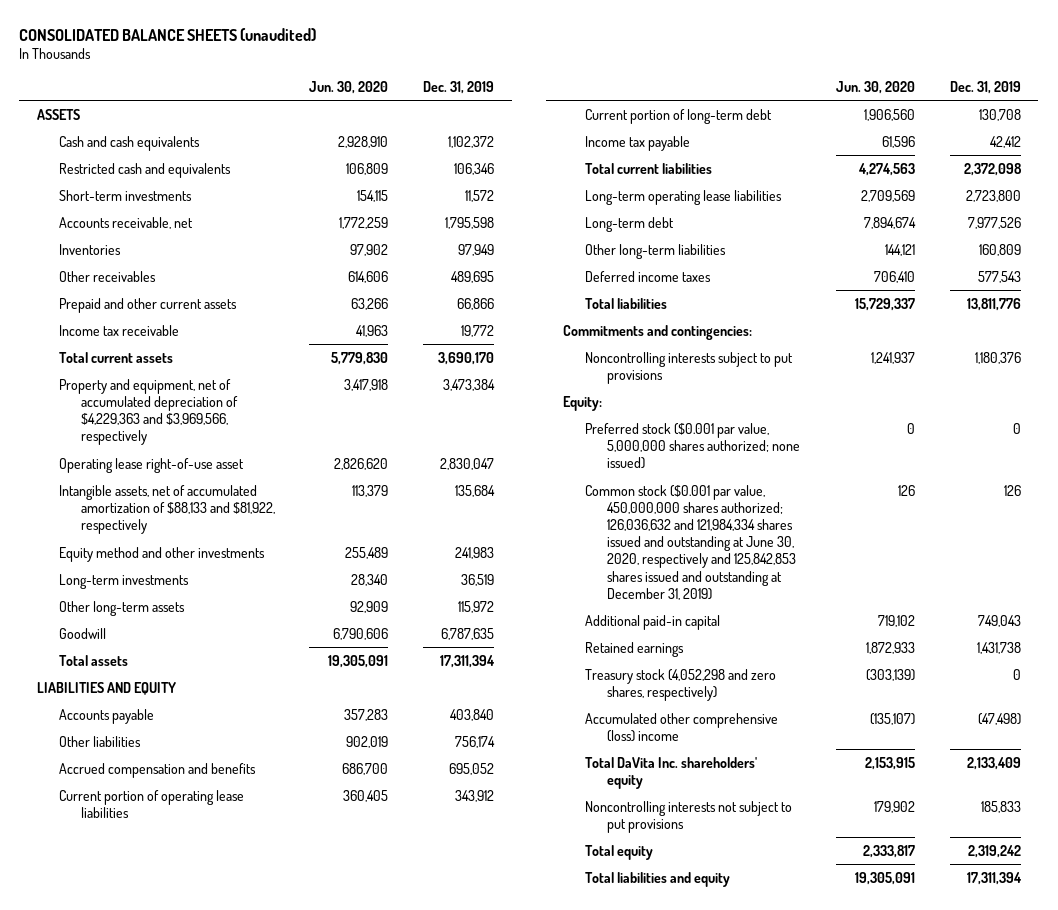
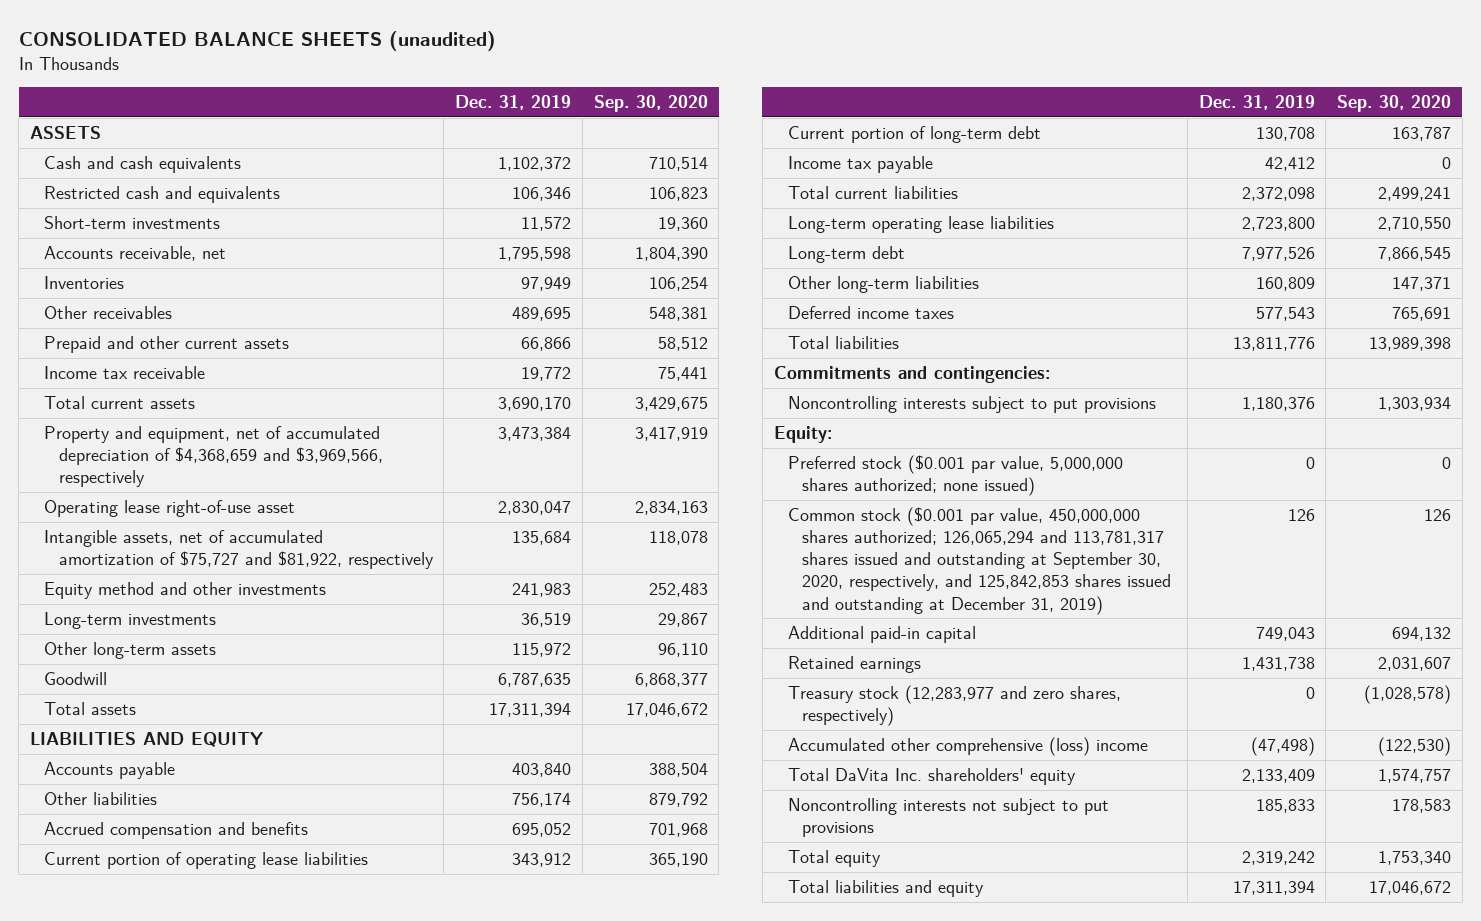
[309,80,389,94] Jun. 30, 2020 -> none
none -> [593,95,708,113] Sep. 30, 2020
[58,378,238,446] Property and equipment, net of accumulated depreciation of $4,229,363 and $3,969,566, respectively -> [44,426,383,488] Property and equipment, net of accumulated depreciation of $4,368,659 and $3,969,566, respectively
[58,484,275,535] Intangible assets, net of accumulated amortization of $88,133 and $81,922, respectively -> [44,530,434,570] Intangible assets, net of accumulated amortization of $75,727 and $81,922, respectively
[585,484,797,600] Common stock ($0.001 par value, 450,000,000 shares authorized; 126,036,632 and 121,984,334 shares issued and outstanding at June 30, 2020, respectively and 125,842,853 shares issued and outstanding at December 31, 2019) -> [787,507,1172,615] Common stock ($0.001 par value, 450,000,000 shares authorized; 126,065,294 and 113,781,317 shares issued and outstanding at September 30, 2020, respectively, and 125,842,853 shares issued and outstanding at December 31, 2019)
[585,668,777,701] Treasury stock (4,052,298 and zero shares, respectively) -> [787,685,1121,727] Treasury stock (12,283,977 and zero shares, respectively)

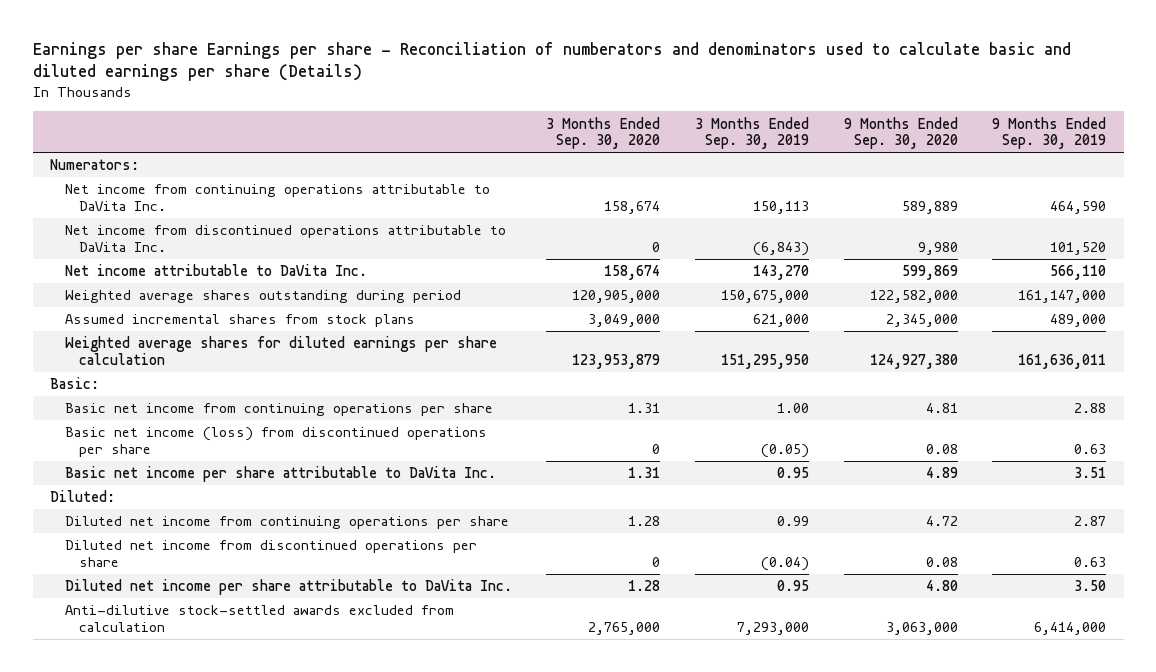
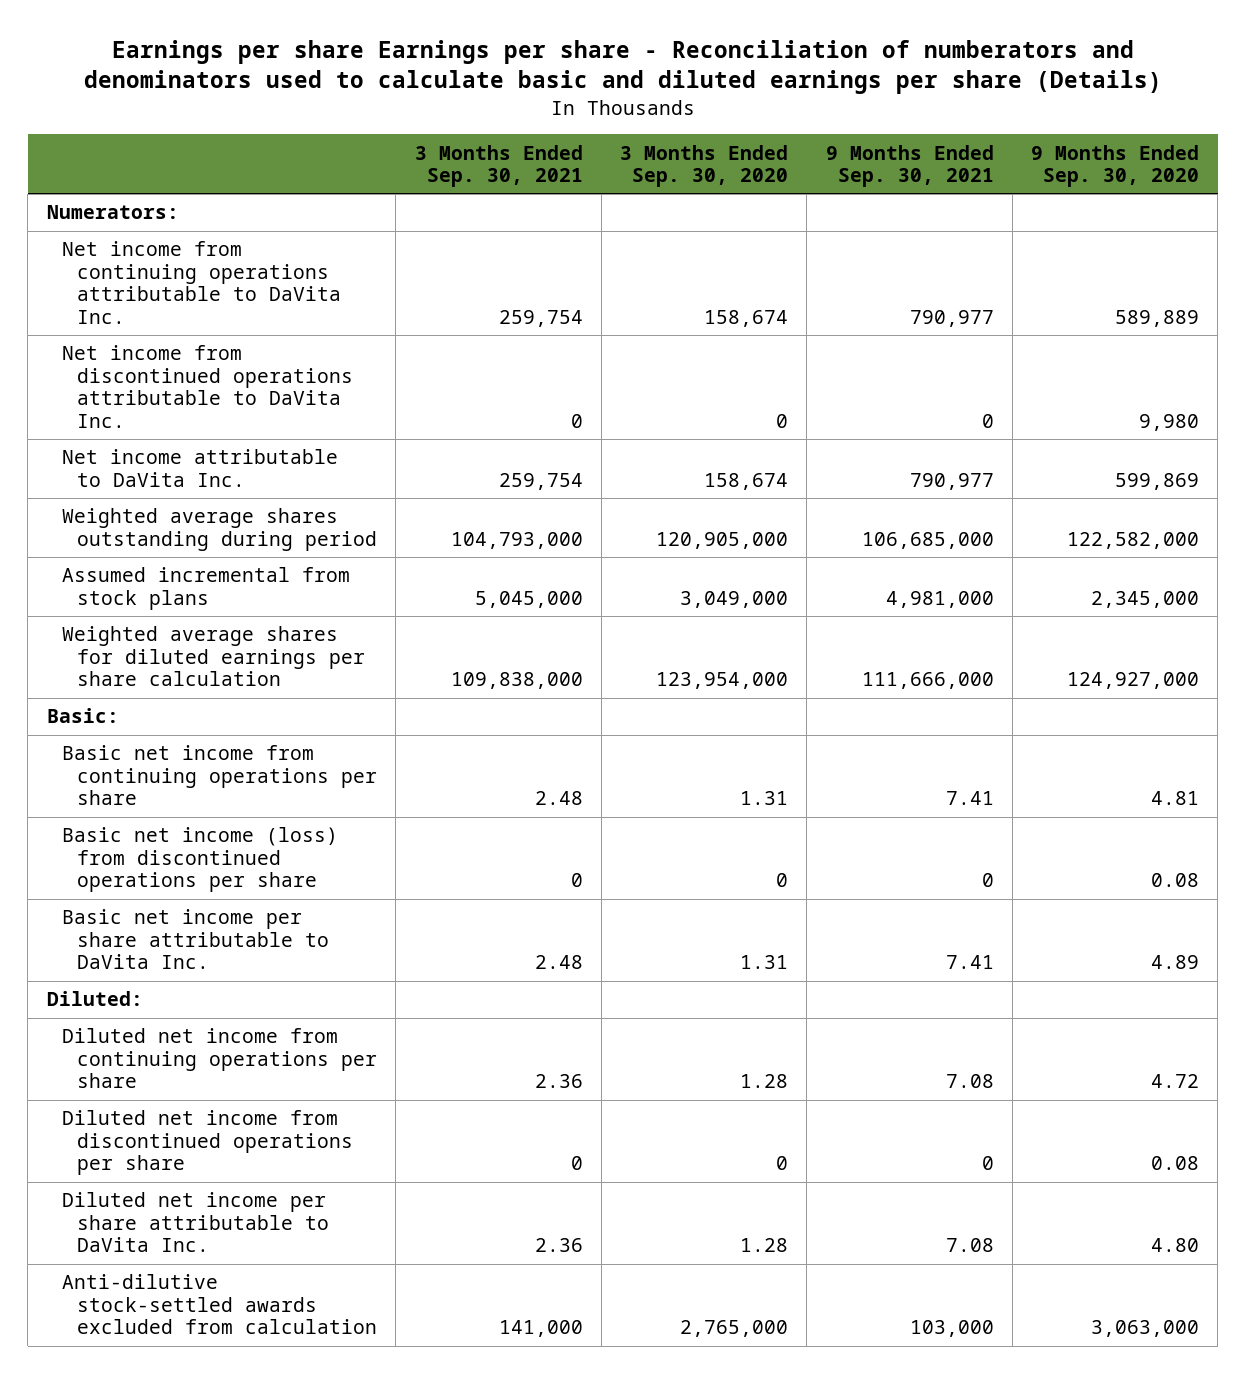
[694,116,809,150] 3 Months Ended Sep. 30, 2019 -> none
[992,116,1107,150] 9 Months Ended Sep. 30, 2019 -> none
none -> [414,144,583,188] 3 Months Ended Sep. 30, 2021
none -> [825,144,994,188] 9 Months Ended Sep. 30, 2021
[64,314,415,328] Assumed incremental shares from stock plans -> [61,567,350,610] Assumed incremental from stock plans
[572,353,661,369] 123,953,879 -> [656,672,789,690] 123,954,000
[869,353,958,369] 124,927,380 -> [1067,672,1200,690] 124,927,000

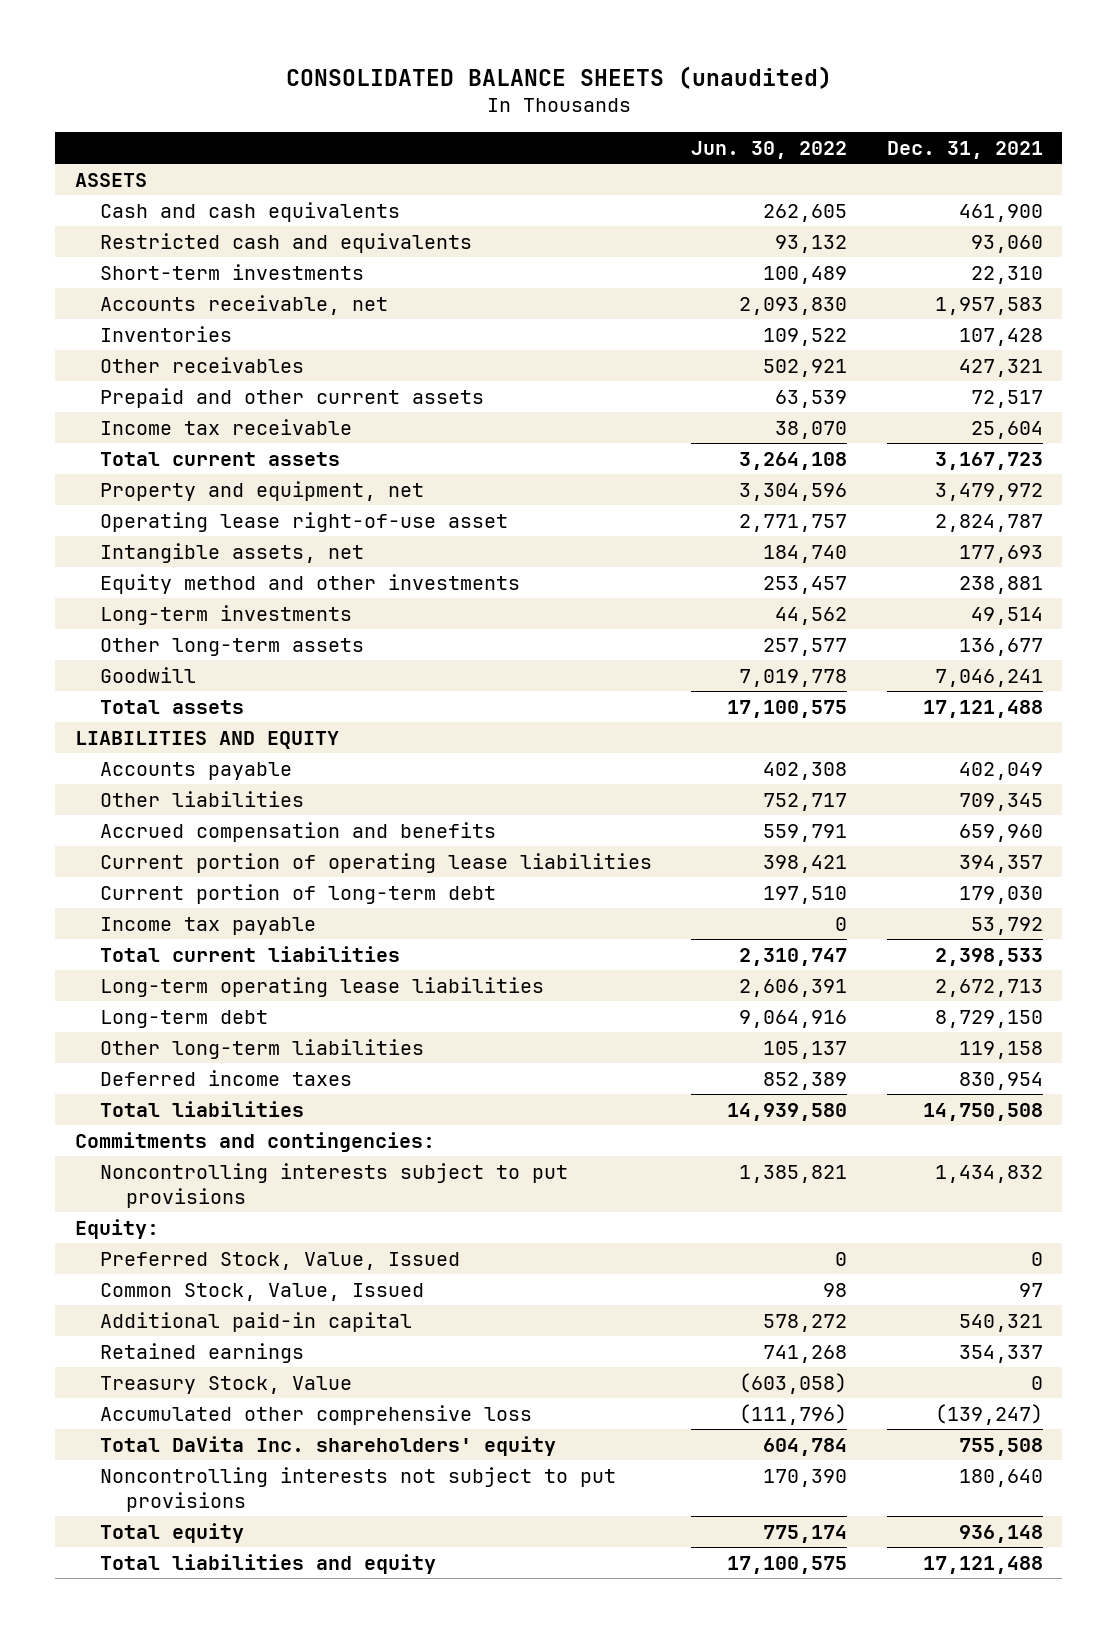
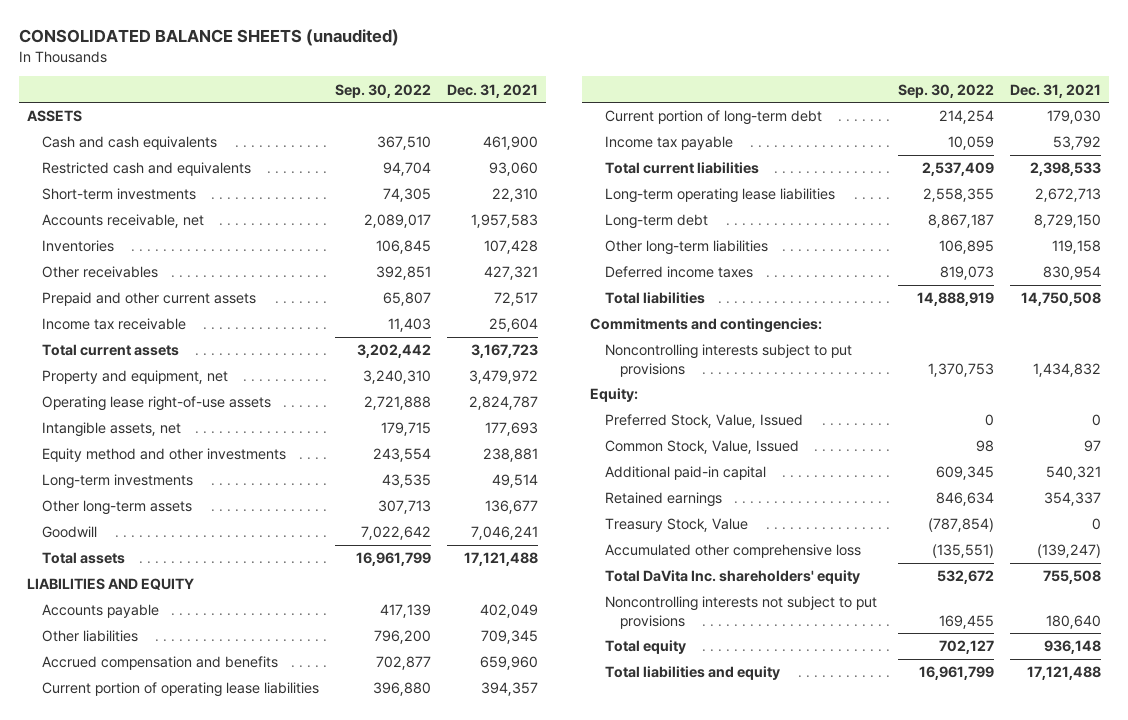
[691,140,848,159] Jun. 30, 2022 -> none
none -> [334,83,431,98] Sep. 30, 2022
[100,511,509,532] Operating lease right-of-use asset -> [42,396,272,412] Operating lease right-of-use assets

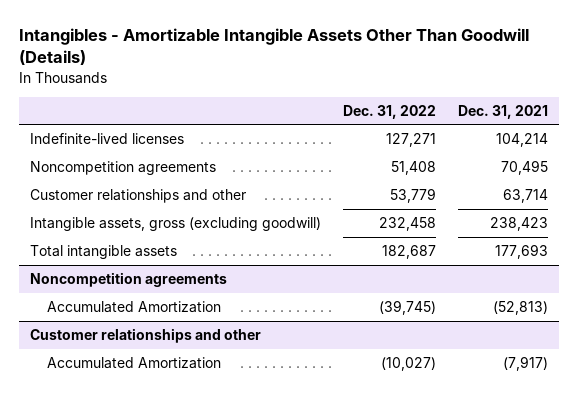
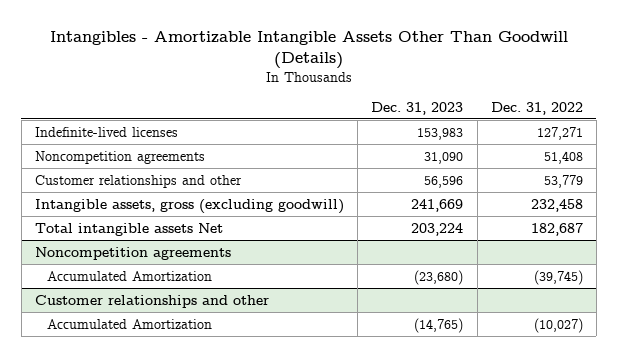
[458,104,549,119] Dec. 31, 2021 -> none
none -> [371,101,464,115] Dec. 31, 2023
[30,245,178,260] Total intangible assets -> [34,222,223,236] Total intangible assets Net

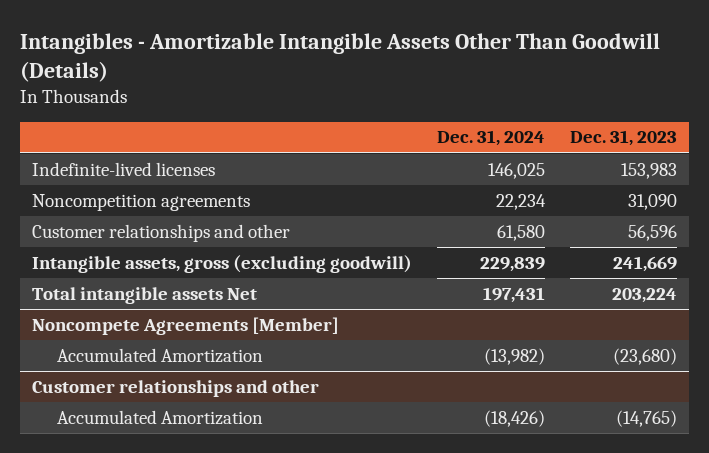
[490,101,583,115] Dec. 31, 2022 -> none
none -> [436,130,545,147] Dec. 31, 2024
[34,246,231,260] Noncompetition agreements -> [31,316,339,335] Noncompete Agreements [Member]

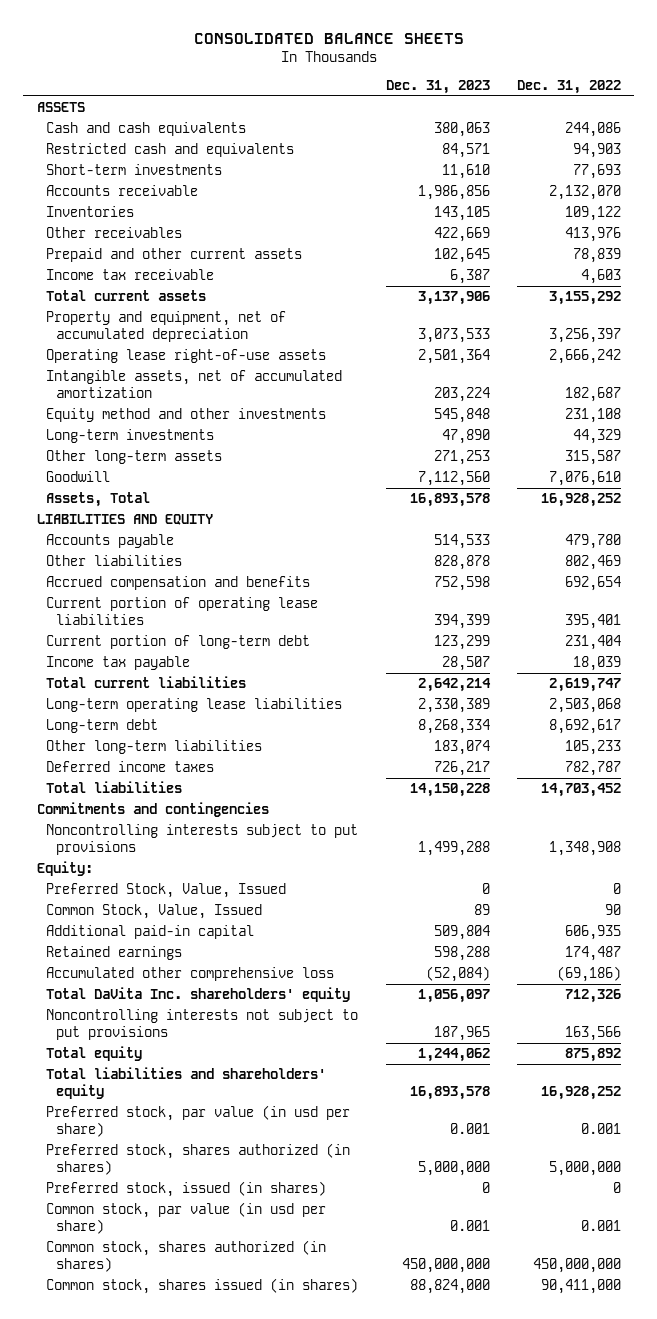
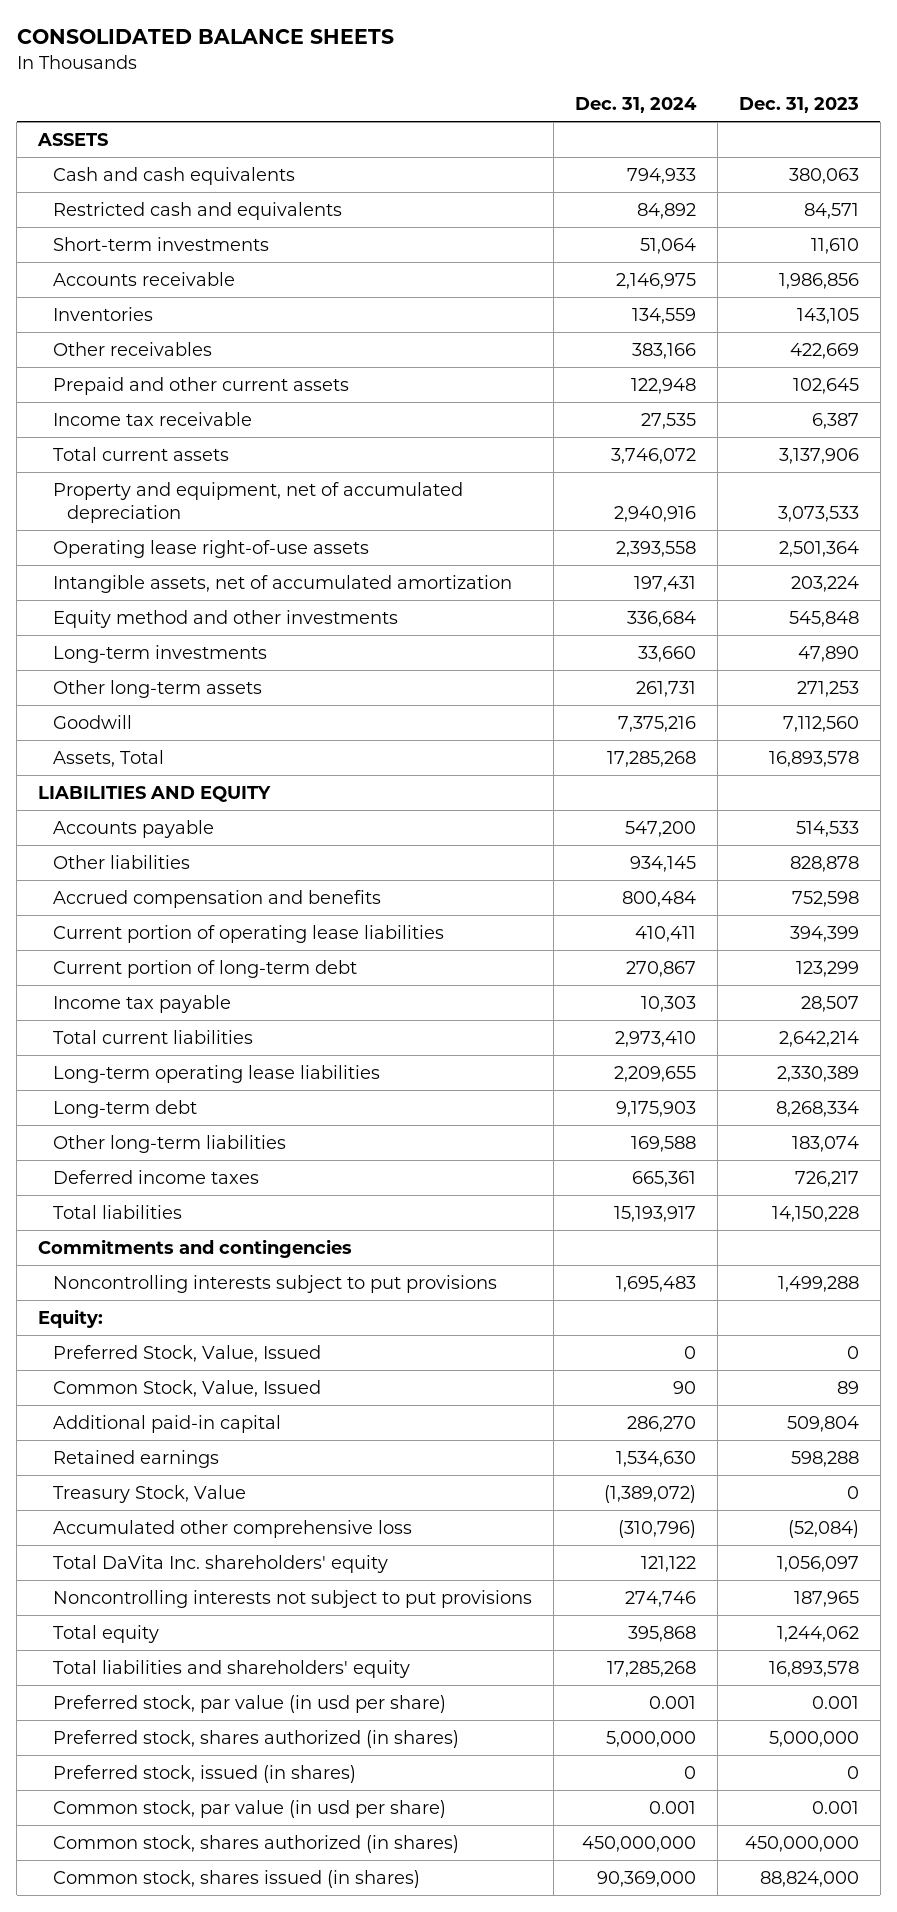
[516,80,621,95] Dec. 31, 2022 -> none
none -> [574,97,697,114] Dec. 31, 2024
none -> [52,1484,246,1503] Treasury Stock, Value

